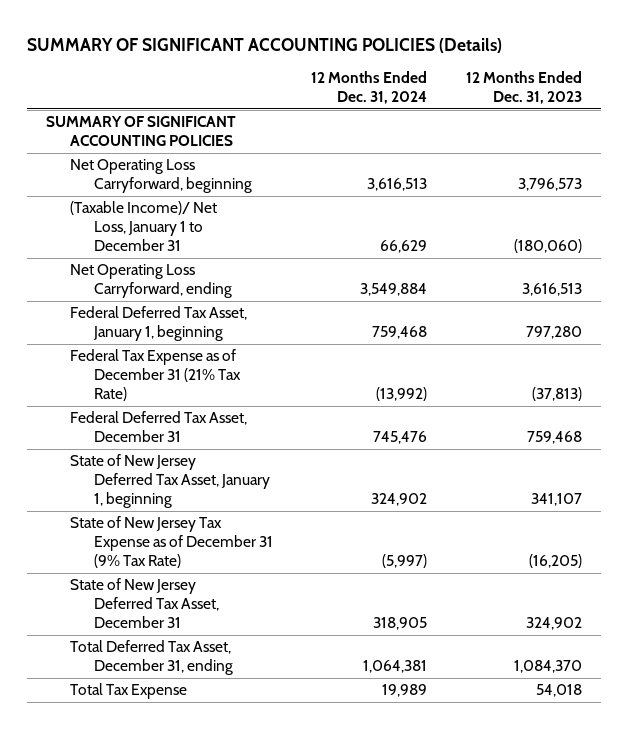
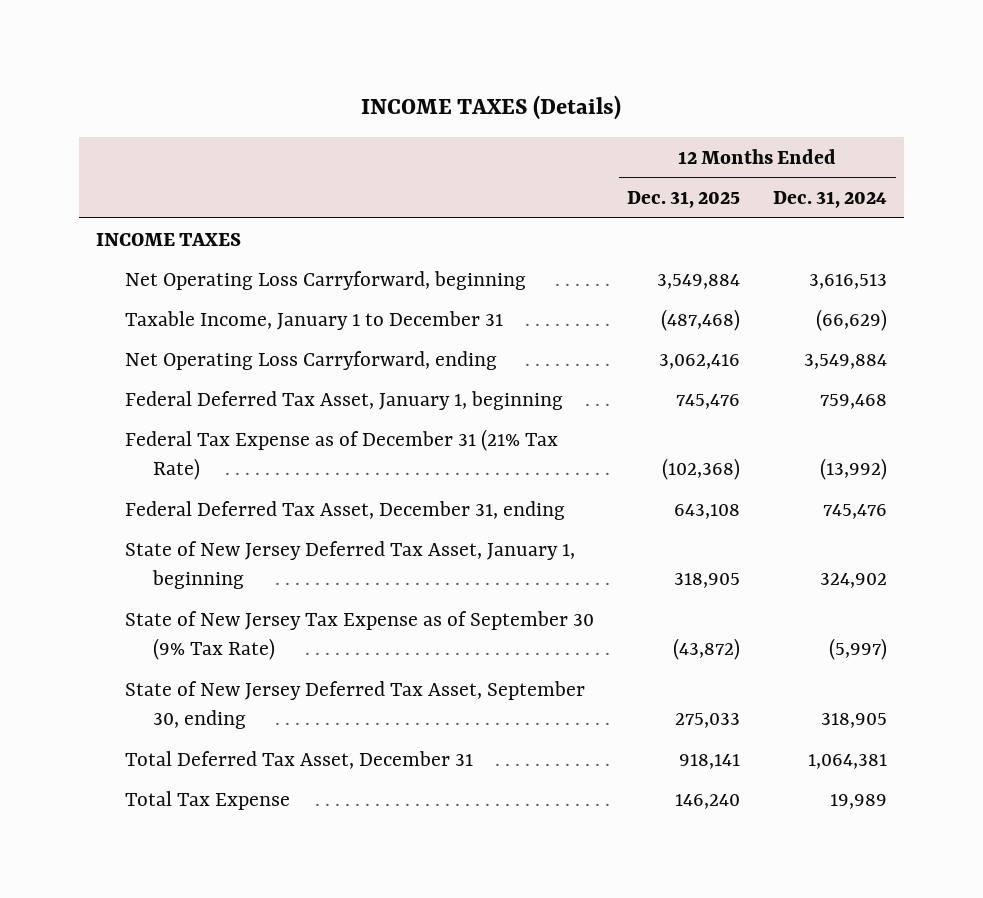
[27,37,503,53] SUMMARY OF SIGNIFICANT ACCOUNTING POLICIES (Details) -> [361,95,622,121] INCOME TAXES (Details)
[466,71,583,105] 12 Months Ended Dec. 31, 2023 -> none
none -> [626,190,740,208] Dec. 31, 2025
[46,116,237,147] SUMMARY OF SIGNIFICANT ACCOUNTING POLICIES -> none
none -> [95,232,241,246] INCOME TAXES
[70,201,218,252] (Taxable Income)/ Net Loss, January 1 to December 31 -> [124,310,503,330] Taxable Income, January 1 to December 31
[380,240,428,254] 66,629 -> [816,308,888,331] (66,629)
[70,411,248,443] Federal Deferred Tax Asset, December 31 -> [124,500,565,520] Federal Deferred Tax Asset, December 31, ending
[70,516,273,569] State of New Jersey Tax Expense as of December 31 (9% Tax Rate) -> [124,610,594,661] State of New Jersey Tax Expense as of September 30 (9% Tax Rate)
[70,578,219,629] State of New Jersey Deferred Tax Asset, December 31 -> [124,680,585,730] State of New Jersey Deferred Tax Asset, September 30, ending
[70,640,233,676] Total Deferred Tax Asset, December 31, ending -> [124,750,473,769] Total Deferred Tax Asset, December 31

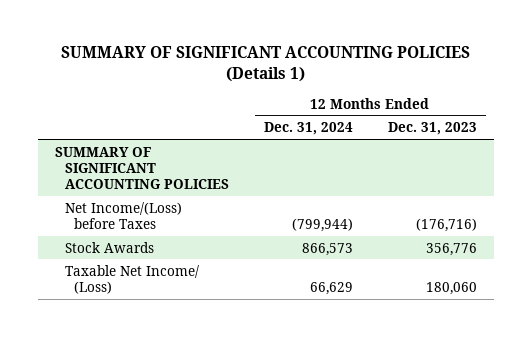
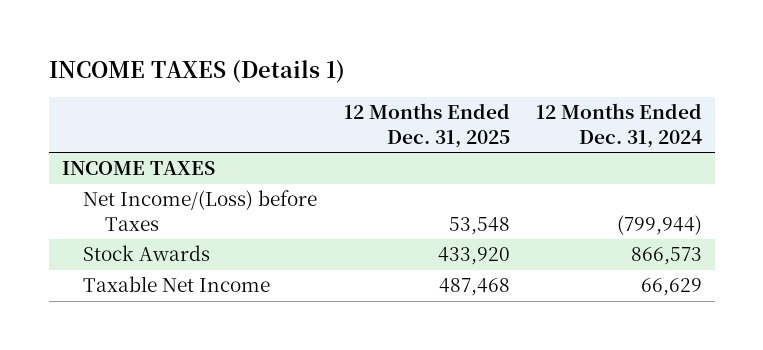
[61,46,471,82] SUMMARY OF SIGNIFICANT ACCOUNTING POLICIES (Details 1) -> [48,60,345,84] INCOME TAXES (Details 1)
[387,122,477,136] Dec. 31, 2023 -> none
none -> [343,103,510,148] 12 Months Ended Dec. 31, 2025
[55,146,229,189] SUMMARY OF SIGNIFICANT ACCOUNTING POLICIES -> none
none -> [61,161,215,176] INCOME TAXES
[64,264,199,294] Taxable Net Income/ (Loss) -> [83,276,271,293] Taxable Net Income

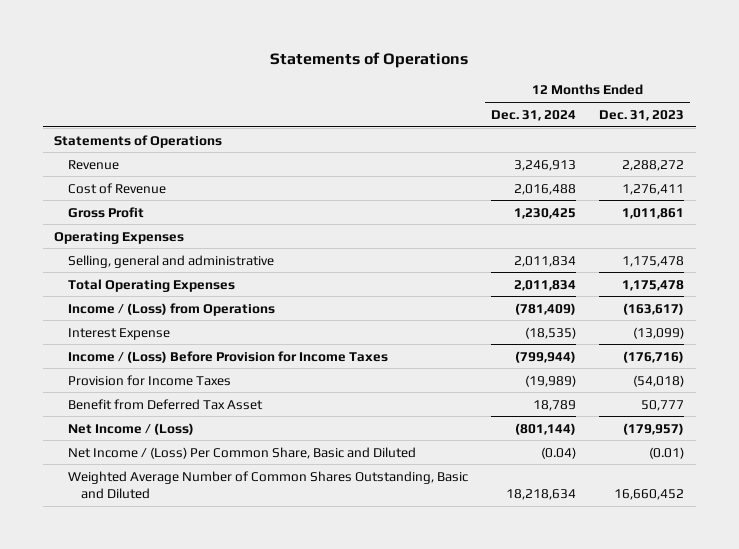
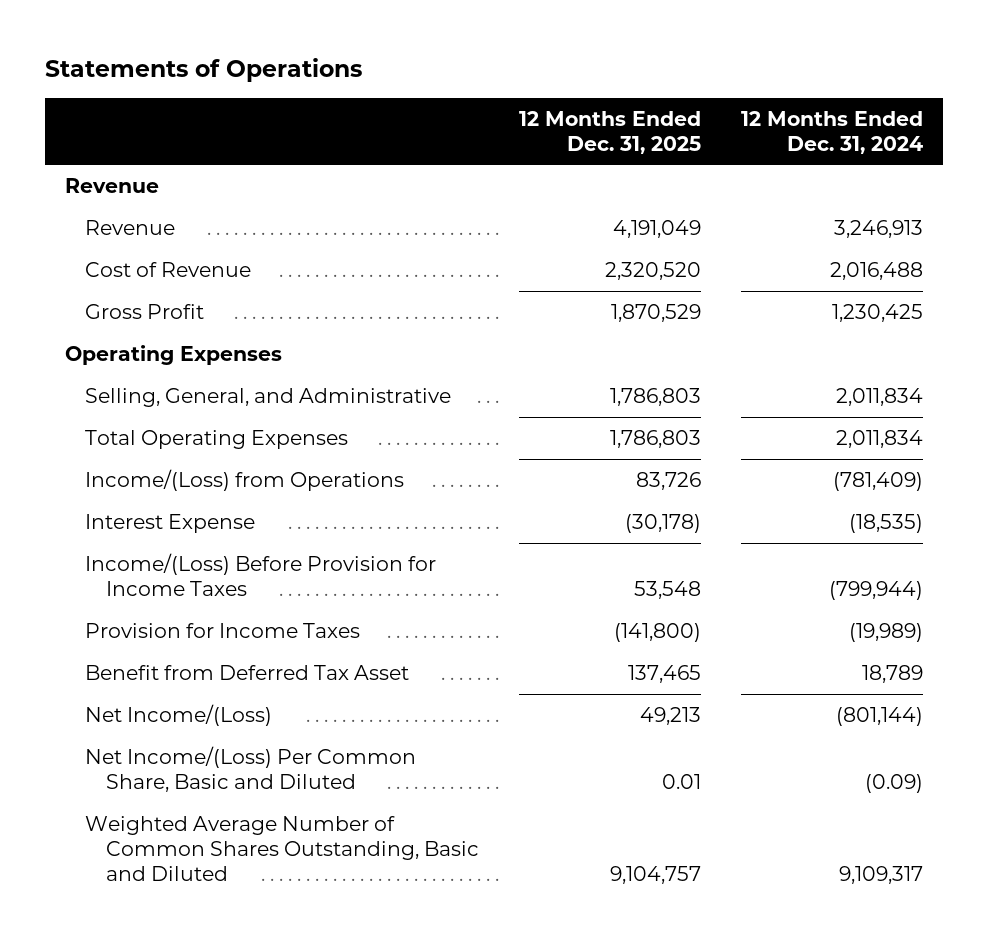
[599,109,685,121] Dec. 31, 2023 -> none
none -> [518,110,701,154] 12 Months Ended Dec. 31, 2025
[54,134,223,148] Statements of Operations -> none
none -> [65,178,160,194] Revenue
[67,254,274,268] Selling, general and administrative -> [85,388,452,408] Selling, General, and Administrative
[67,302,275,316] Income / (Loss) from Operations -> [85,469,405,492] Income/(Loss) from Operations
[67,350,388,363] Income / (Loss) Before Provision for Income Taxes -> [85,553,437,597] Income/(Loss) Before Provision for Income Taxes
[67,422,194,435] Net Income / (Loss) -> [85,704,273,727] Net Income/(Loss)
[67,446,416,459] Net Income / (Loss) Per Common Share, Basic and Diluted -> [85,746,417,793] Net Income/(Loss) Per Common Share, Basic and Diluted
[541,446,577,459] (0.04) -> [865,774,924,794] (0.09)
[506,488,577,500] 18,218,634 -> [839,866,924,885] 9,109,317

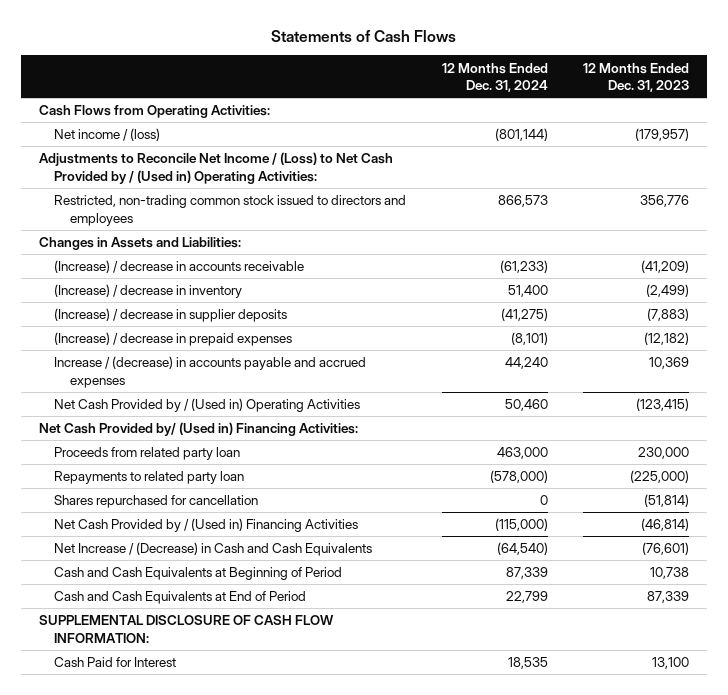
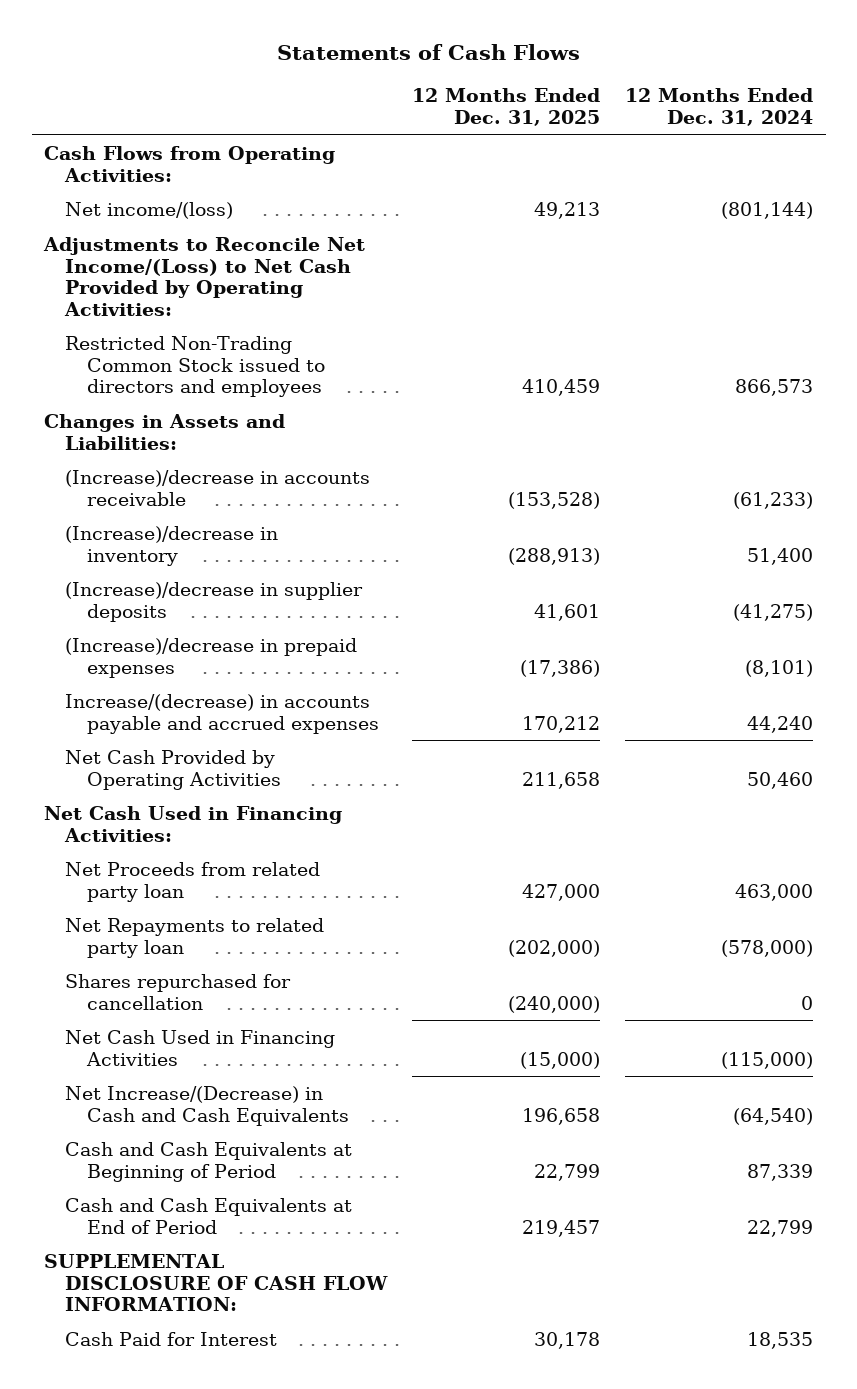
[583,62,690,93] 12 Months Ended Dec. 31, 2023 -> none
none -> [412,88,601,126] 12 Months Ended Dec. 31, 2025
[54,128,161,142] Net income / (loss) -> [65,201,234,219] Net income/(loss)
[38,152,393,184] Adjustments to Reconcile Net Income / (Loss) to Net Cash Provided by / (Used in) Operating Activities: -> [43,236,366,316] Adjustments to Reconcile Net Income/(Loss) to Net Cash Provided by Operating Activities:
[54,195,407,226] Restricted, non-trading common stock issued to directors and employees -> [65,335,325,398] Restricted Non-Trading Common Stock issued to directors and employees
[54,260,305,274] (Increase) / decrease in accounts receivable -> [65,469,371,506] (Increase)/decrease in accounts receivable
[54,284,243,299] (Increase) / decrease in inventory -> [65,525,279,566] (Increase)/decrease in inventory
[54,308,288,323] (Increase) / decrease in supplier deposits -> [65,581,364,622] (Increase)/decrease in supplier deposits
[54,332,293,347] (Increase) / decrease in prepaid expenses -> [65,637,358,678] (Increase)/decrease in prepaid expenses
[54,356,367,388] Increase / (decrease) in accounts payable and accrued expenses -> [65,693,379,734] Increase/(decrease) in accounts payable and accrued expenses
[54,398,361,413] Net Cash Provided by / (Used in) Operating Activities -> [65,749,281,790] Net Cash Provided by Operating Activities
[38,422,358,437] Net Cash Provided by/ (Used in) Financing Activities: -> [44,805,343,842] Net Cash Used in Financing Activities:
[54,447,241,461] Proceeds from related party loan -> [65,861,321,902] Net Proceeds from related party loan
[54,471,245,485] Repayments to related party loan -> [65,917,325,958] Net Repayments to related party loan
[54,518,359,533] Net Cash Provided by / (Used in) Financing Activities -> [65,1029,336,1066] Net Cash Used in Financing Activities
[54,542,373,557] Net Increase / (Decrease) in Cash and Cash Equivalents -> [65,1085,349,1126] Net Increase/(Decrease) in Cash and Cash Equivalents

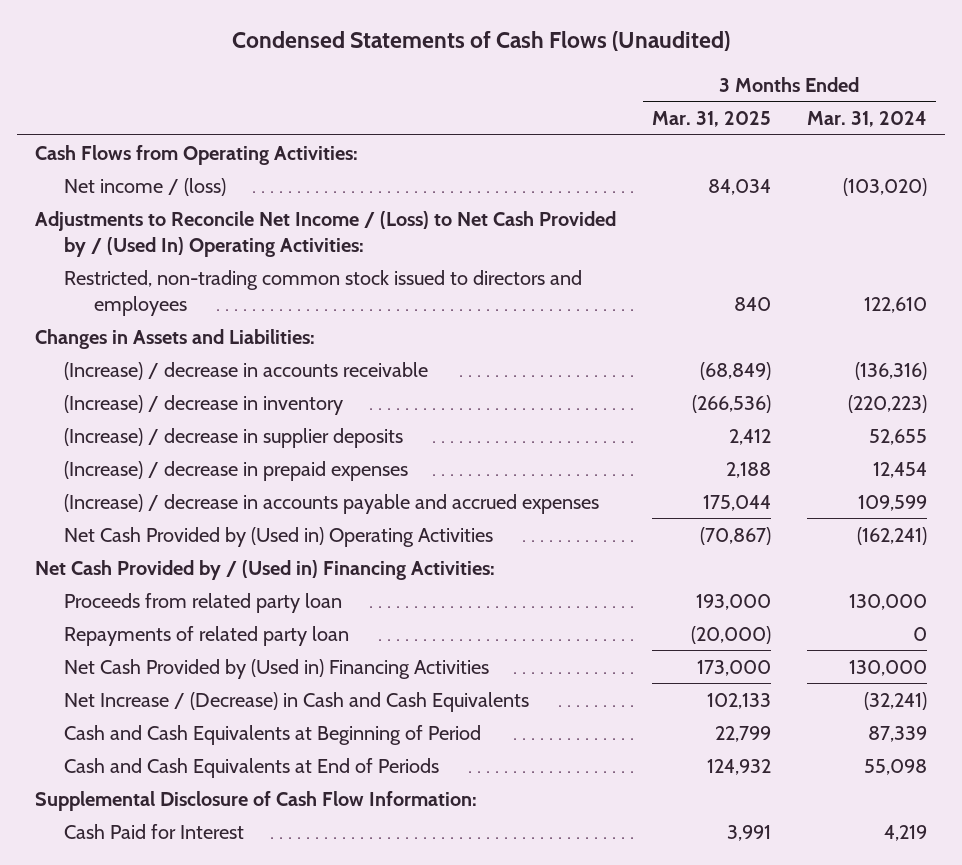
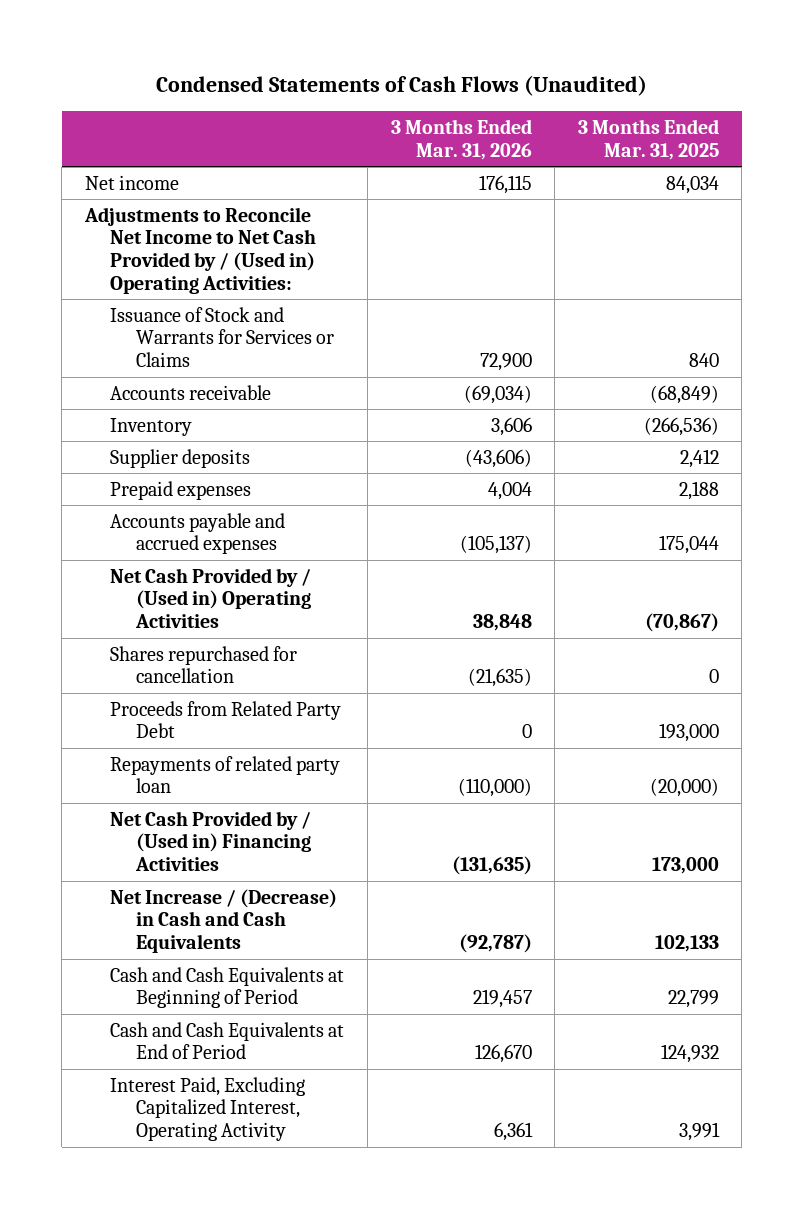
[806,111,927,128] Mar. 31, 2024 -> none
none -> [390,119,532,160] 3 Months Ended Mar. 31, 2026
[35,144,359,165] Cash Flows from Operating Activities: -> none
[35,328,316,349] Changes in Assets and Liabilities: -> none
[35,559,496,580] Net Cash Provided by / (Used in) Financing Activities: -> none
[64,177,227,196] Net income / (loss) -> [85,174,180,190] Net income
[35,210,617,257] Adjustments to Reconcile Net Income / (Loss) to Net Cash Provided by / (Used In) Operating Activities: -> [84,206,317,294] Adjustments to Reconcile Net Income to Net Cash Provided by / (Used in) Operating Activities:
[64,269,583,316] Restricted, non-trading common stock issued to directors and employees -> [110,306,334,368] Issuance of Stock and Warrants for Services or Claims
[64,361,429,380] (Increase) / decrease in accounts receivable -> [110,384,272,400] Accounts receivable
[64,394,344,415] (Increase) / decrease in inventory -> [110,417,193,436] Inventory
[64,427,404,448] (Increase) / decrease in supplier deposits -> [110,448,251,468] Supplier deposits
[64,460,409,481] (Increase) / decrease in prepaid expenses -> [110,480,252,500] Prepaid expenses
[64,493,600,514] (Increase) / decrease in accounts payable and accrued expenses -> [110,512,286,555] Accounts payable and accrued expenses
[64,526,494,547] Net Cash Provided by (Used in) Operating Activities -> [110,567,312,629] Net Cash Provided by / (Used in) Operating Activities
none -> [110,645,298,684] Shares repurchased for cancellation
[64,592,343,613] Proceeds from related party loan -> [110,700,342,739] Proceeds from Related Party Debt
[64,658,490,679] Net Cash Provided by (Used in) Financing Activities -> [110,810,312,872] Net Cash Provided by / (Used in) Financing Activities
[35,790,478,811] Supplemental Disclosure of Cash Flow Information: -> none
[64,757,440,778] Cash and Cash Equivalents at End of Periods -> [110,1021,345,1060] Cash and Cash Equivalents at End of Period
[64,823,245,839] Cash Paid for Interest -> [110,1076,306,1142] Interest Paid, Excluding Capitalized Interest, Operating Activity

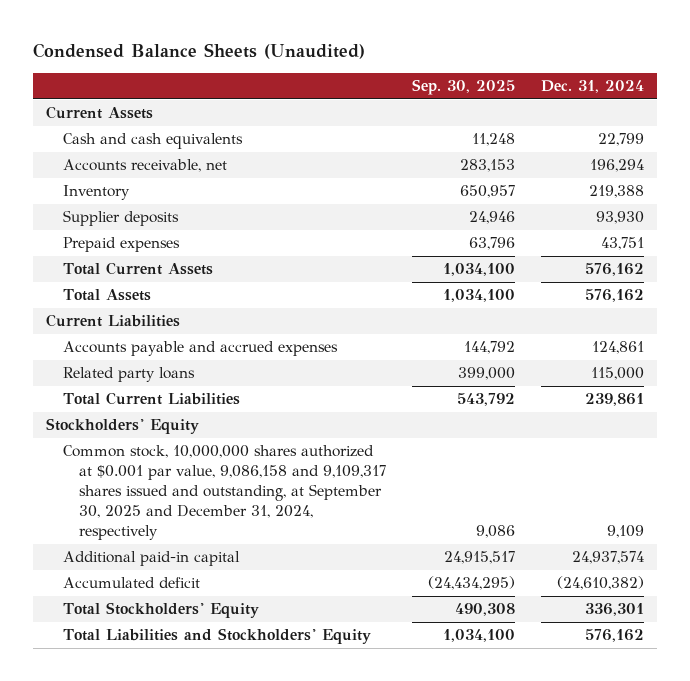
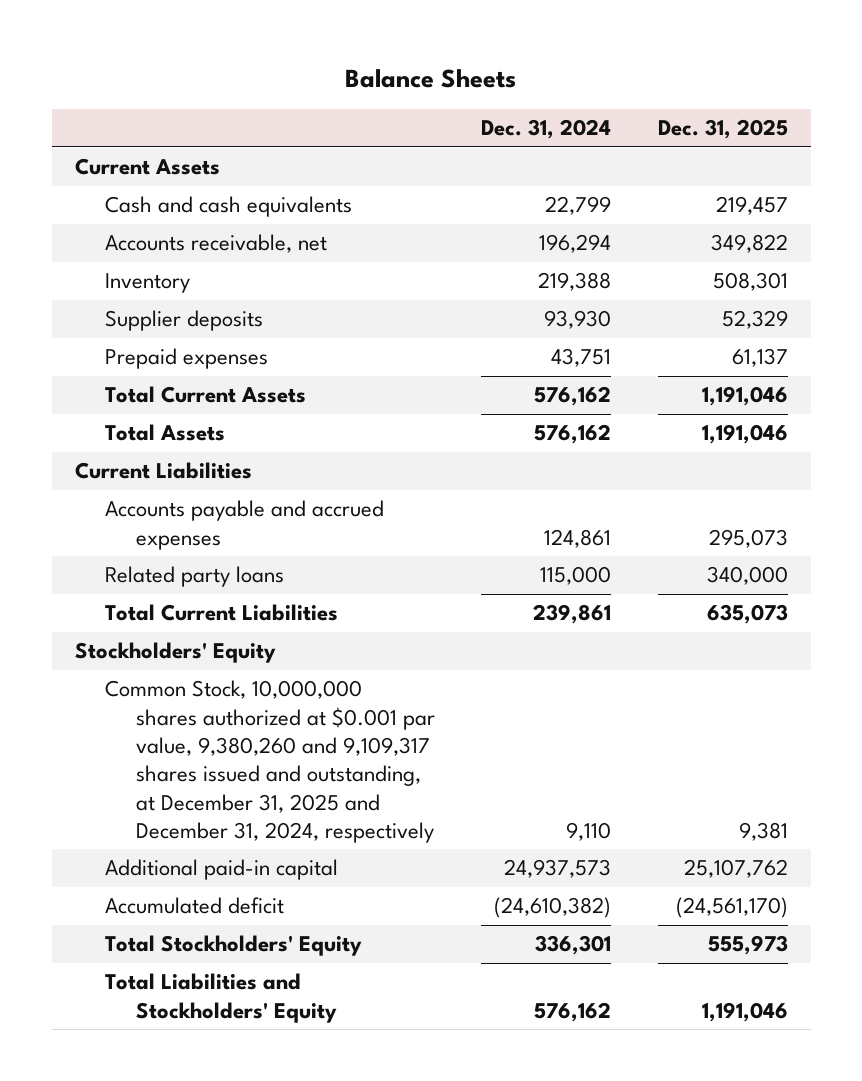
[33,43,366,60] Condensed Balance Sheets (Unaudited) -> [345,68,517,88] Balance Sheets
[412,79,516,96] Sep. 30, 2025 -> none
none -> [657,119,788,140] Dec. 31, 2025
[62,445,387,540] Common stock, 10,000,000 shares authorized at $0.001 par value, 9,086,158 and 9,109,317 shares issued and outstanding, at September 30, 2025 and December 31, 2024, respectively -> [105,680,435,843] Common Stock, 10,000,000 shares authorized at $0.001 par value, 9,380,260 and 9,109,317 shares issued and outstanding, at December 31, 2025 and December 31, 2024, respectively
[606,524,644,538] 9,109 -> [566,821,612,841] 9,110
[571,551,644,565] 24,937,574 -> [504,859,612,879] 24,937,573

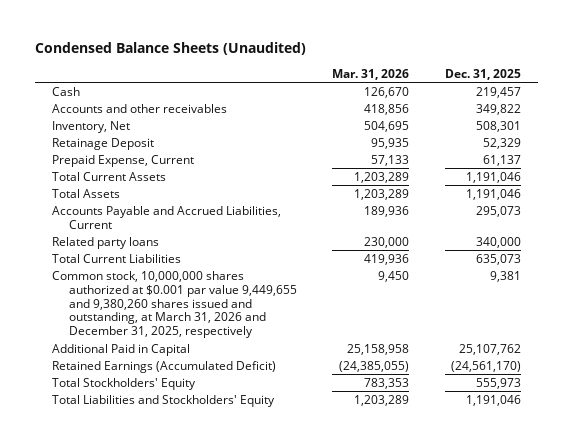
[345,68,517,88] Balance Sheets -> [34,42,306,56] Condensed Balance Sheets (Unaudited)
[481,119,612,140] Dec. 31, 2024 -> none
none -> [332,68,410,80] Mar. 31, 2026
[74,158,220,176] Current Assets -> none
[105,196,353,218] Cash and cash equivalents -> [52,86,81,96] Cash
[105,234,328,254] Accounts receivable, net -> [52,103,228,113] Accounts and other receivables
[105,273,191,294] Inventory -> [52,120,131,133] Inventory, Net
[105,310,264,332] Supplier deposits -> [52,137,155,150] Retainage Deposit
[105,348,269,370] Prepaid expenses -> [52,154,195,167] Prepaid Expense, Current
[74,462,252,480] Current Liabilities -> none
[105,500,385,550] Accounts payable and accrued expenses -> [52,205,282,229] Accounts Payable and Accrued Liabilities, Current
[74,642,276,664] Stockholders' Equity -> none
[105,680,435,843] Common Stock, 10,000,000 shares authorized at $0.001 par value, 9,380,260 and 9,109,317 shares issued and outstanding, at December 31, 2025 and December 31, 2024, respectively -> [52,270,298,339] Common stock, 10,000,000 shares authorized at $0.001 par value 9,449,655 and 9,380,260 shares issued and outstanding, at March 31, 2026 and December 31, 2025, respectively
[105,859,339,881] Additional paid-in capital -> [52,343,191,356] Additional Paid in Capital
[105,897,285,915] Accumulated deficit -> [52,360,277,373] Retained Earnings (Accumulated Deficit)

